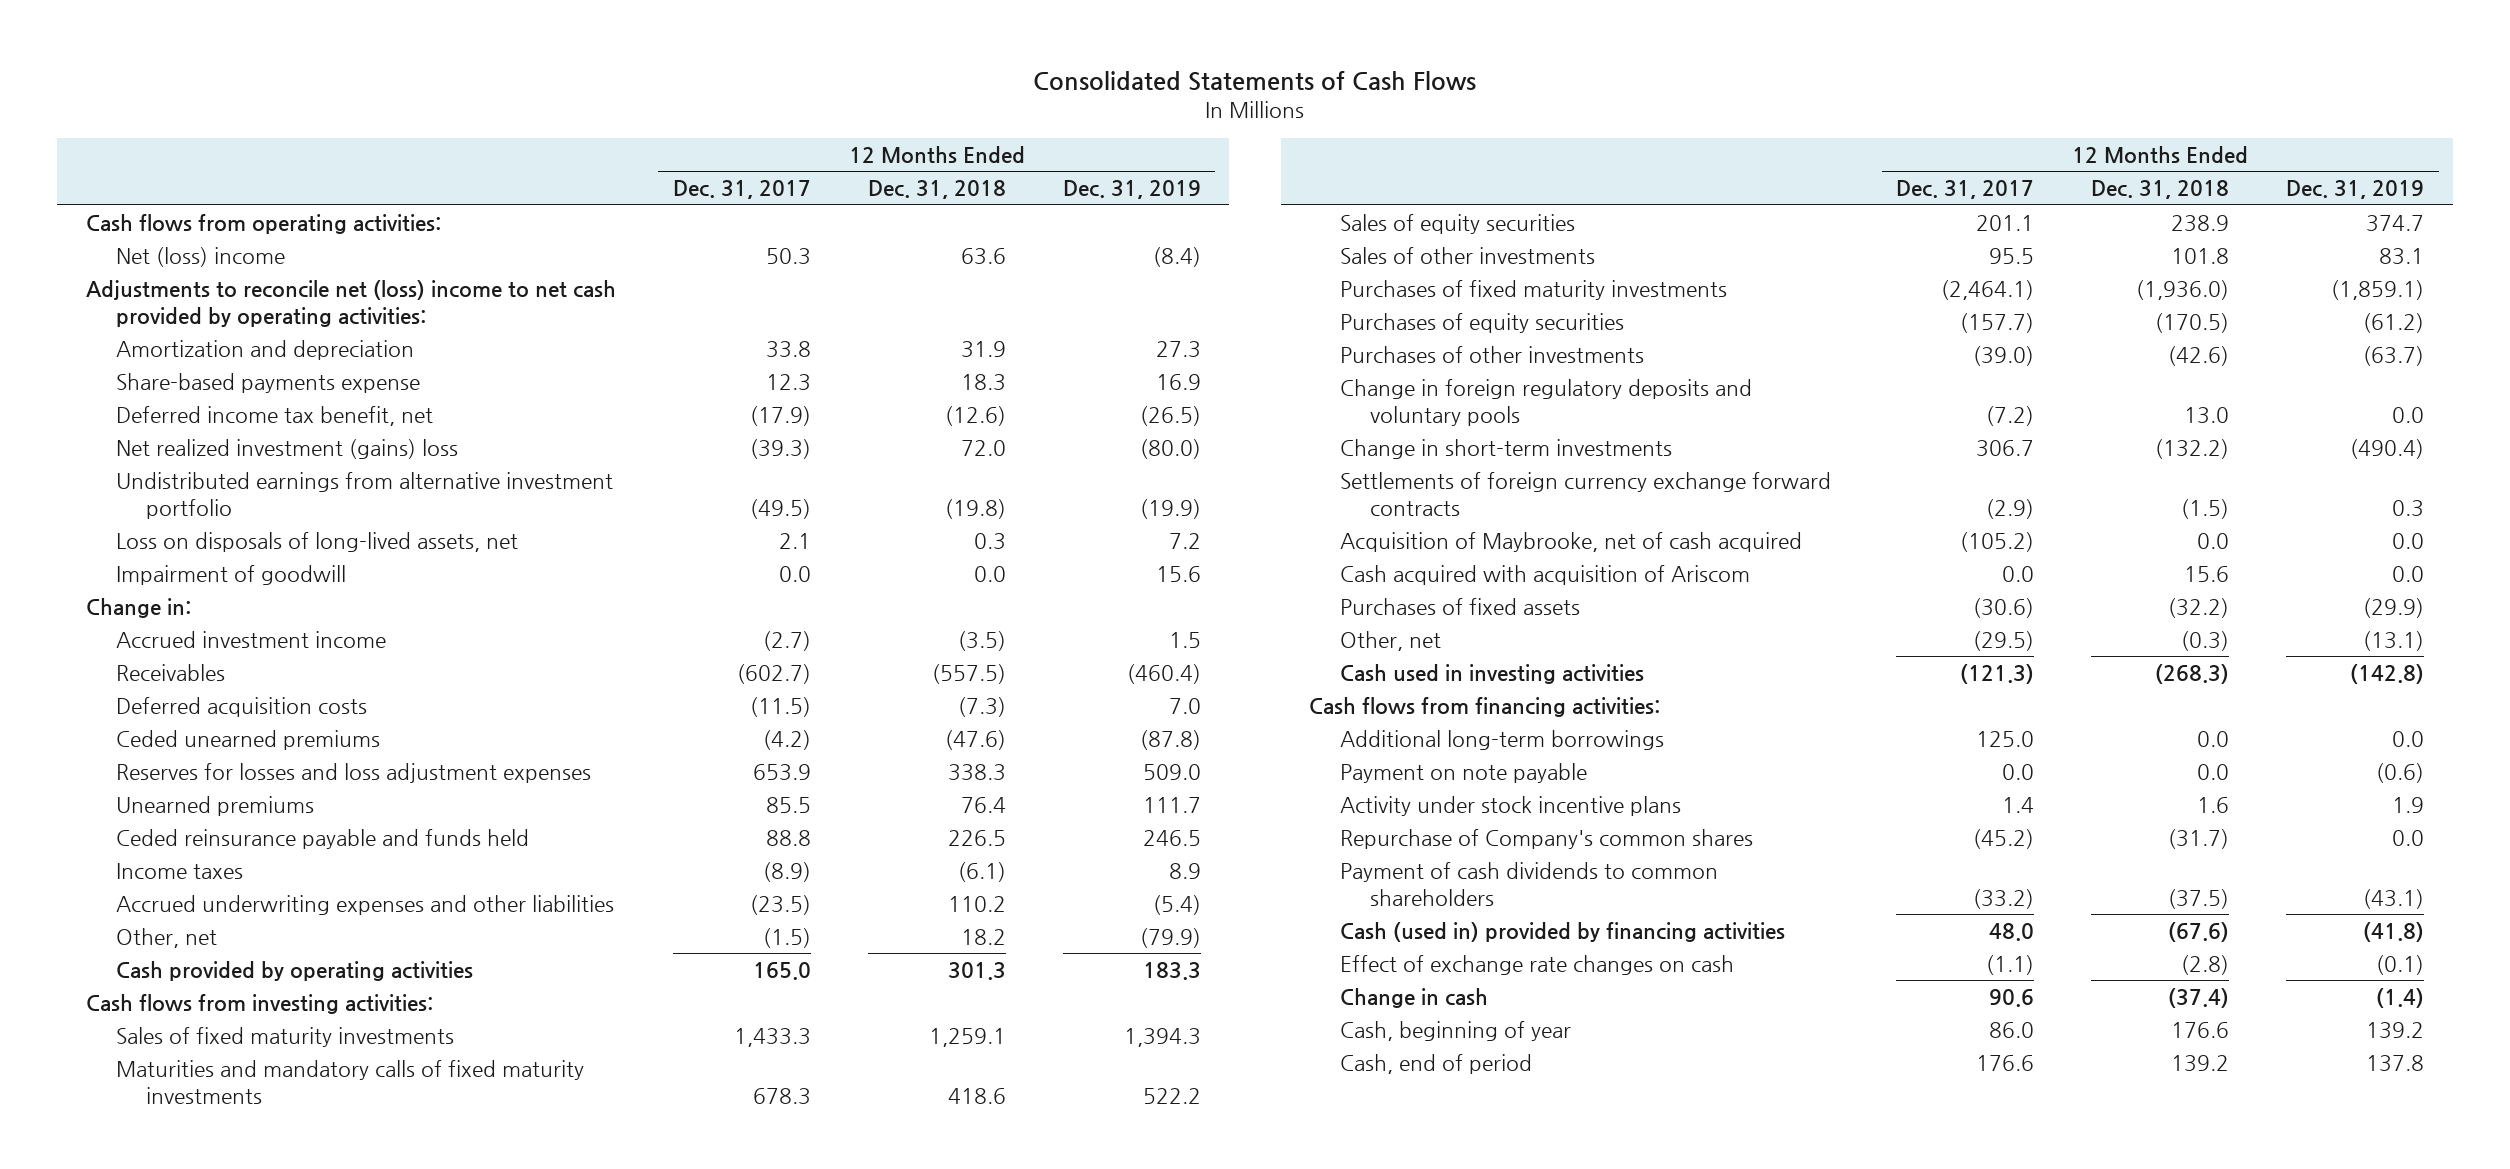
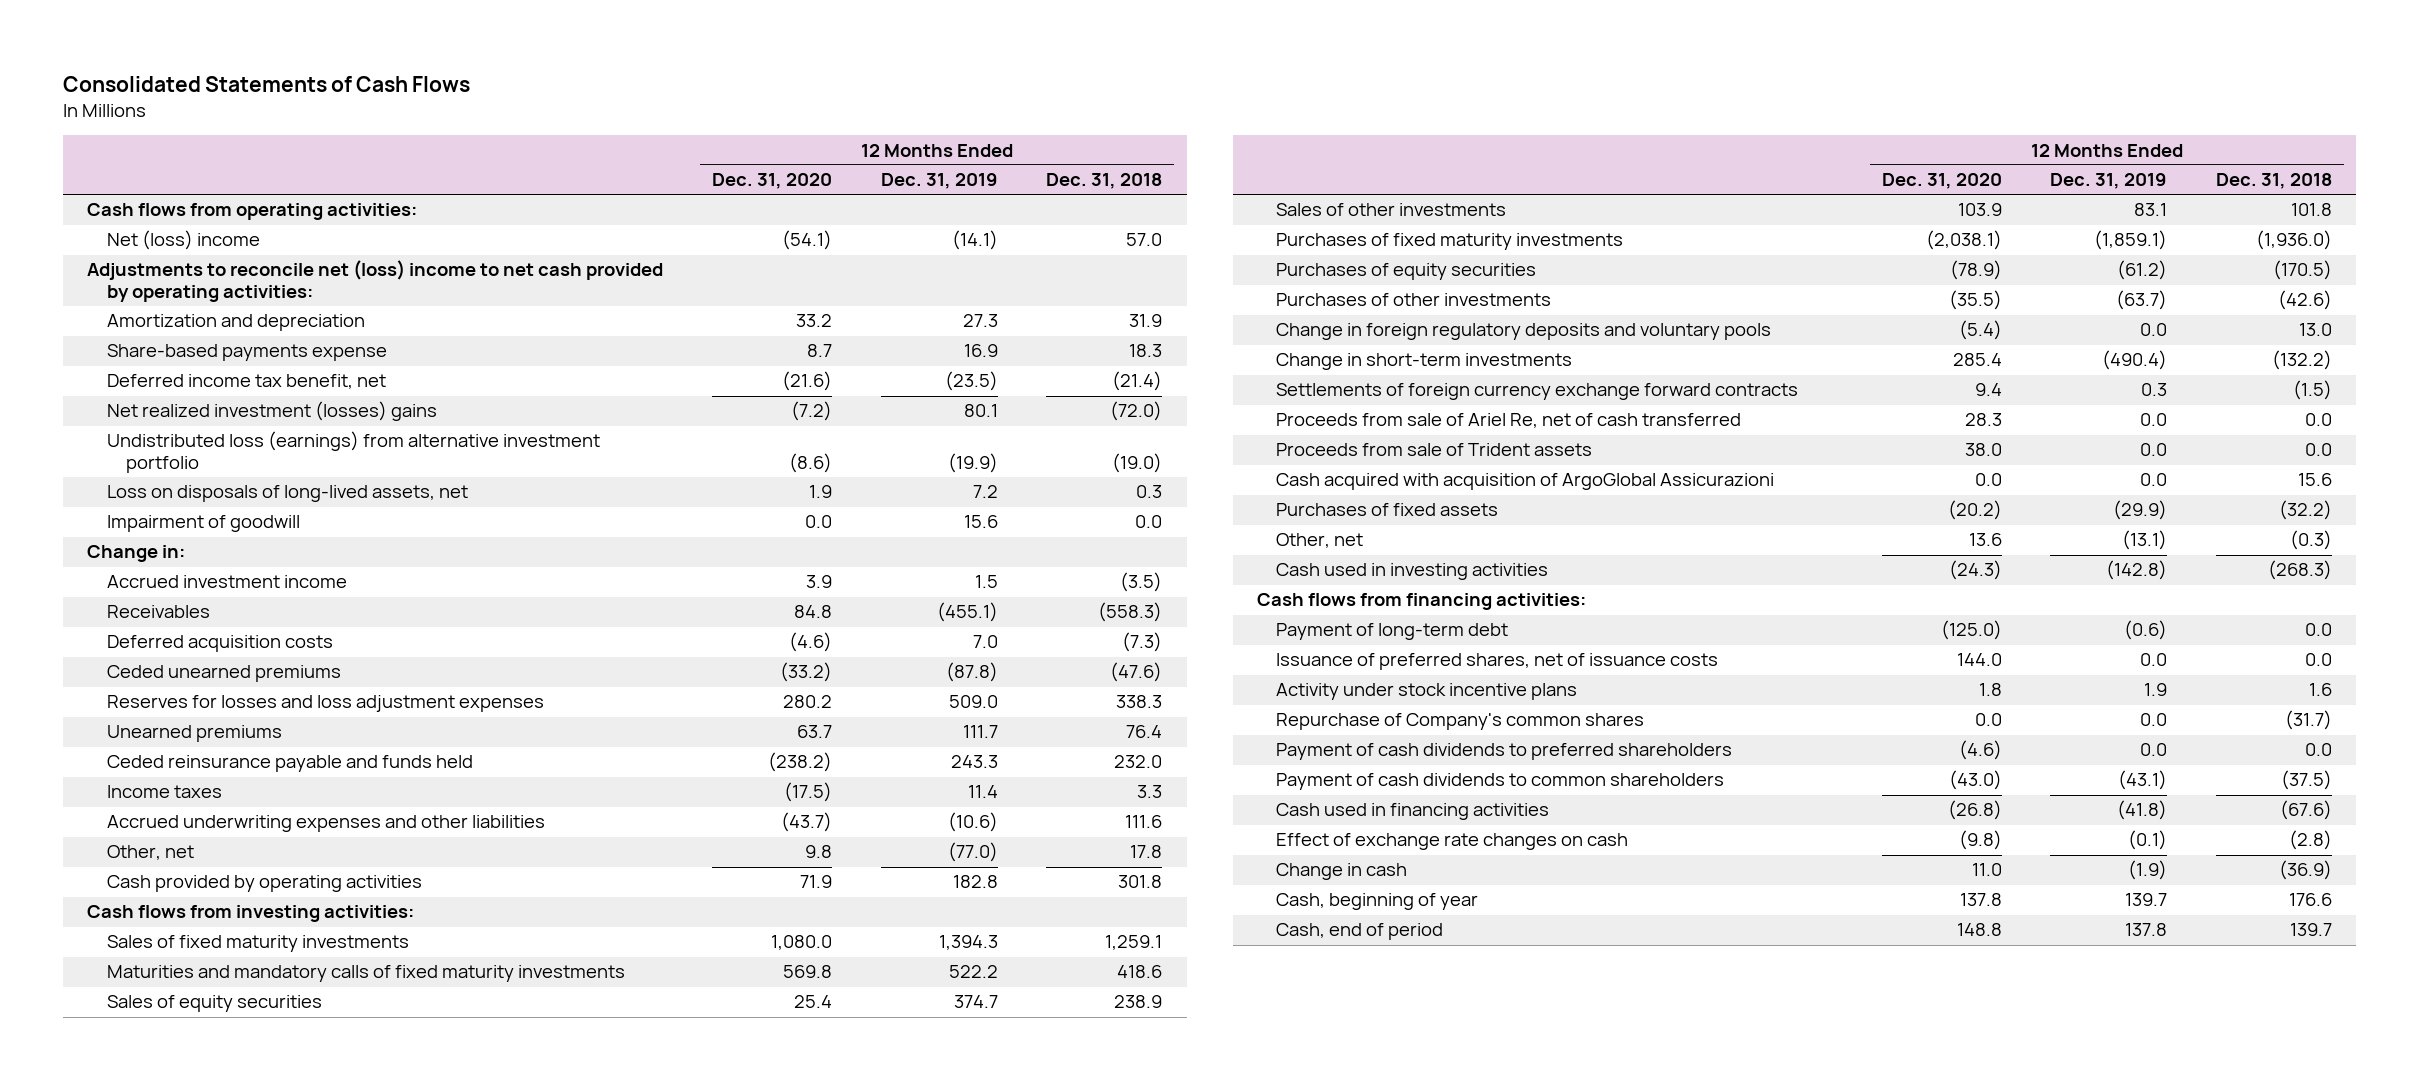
[672,180,811,200] Dec. 31, 2017 -> none
none -> [712,173,833,190] Dec. 31, 2020
[960,247,1006,265] 63.6 -> [1126,233,1163,247] 57.0
[1152,246,1201,267] (8.4) -> [951,230,998,251] (14.1)
[944,405,1006,426] (12.6) -> [1112,371,1163,392] (21.4)
[1139,405,1201,426] (26.5) -> [944,371,998,392] (23.5)
[115,438,458,459] Net realized investment (gains) loss -> [106,401,437,422] Net realized investment (losses) gains
[960,439,1006,456] 72.0 -> [1110,401,1163,422] (72.0)
[1139,438,1201,459] (80.0) -> [963,404,998,418] 80.1
[115,471,613,519] Undistributed earnings from alternative investment portfolio -> [106,431,600,474] Undistributed loss (earnings) from alternative investment portfolio
[944,498,1006,519] (19.8) -> [1112,453,1163,474] (19.0)
[931,663,1006,684] (557.5) -> [1098,602,1163,623] (558.3)
[1126,663,1201,684] (460.4) -> [936,602,998,623] (455.1)
[947,829,1006,846] 226.5 -> [1114,755,1163,769] 232.0
[1142,829,1201,846] 246.5 -> [950,755,998,769] 243.3
[957,861,1006,882] (6.1) -> [1137,785,1163,799] 3.3
[1168,862,1201,879] 8.9 -> [967,785,998,799] 11.4
[947,895,1006,912] 110.2 -> [1125,815,1163,829] 111.6
[1152,894,1201,915] (5.4) -> [947,812,998,833] (10.6)
[960,928,1006,945] 18.2 -> [1130,845,1163,859] 17.8
[1139,927,1201,948] (79.9) -> [947,842,998,863] (77.0)
[947,961,1006,980] 301.3 -> [1118,875,1163,889] 301.8
[1142,961,1201,980] 183.3 -> [952,875,998,889] 182.8
[1339,531,1802,552] Acquisition of Maybrooke, net of cash acquired -> none
none -> [1276,413,1742,429] Proceeds from sale of Ariel Re, net of cash transferred
none -> [1276,443,1593,457] Proceeds from sale of Trident assets
[1339,564,1750,585] Cash acquired with acquisition of Ariscom -> [1276,473,1775,491] Cash acquired with acquisition of ArgoGlobal Assicurazioni
[1339,729,1664,750] Additional long-term borrowings -> none
[1339,762,1587,783] Payment on note payable -> [1276,623,1509,641] Payment of long-term debt
none -> [1276,653,1719,671] Issuance of preferred shares, net of issuance costs
none -> [1276,743,1733,761] Payment of cash dividends to preferred shareholders
[1339,921,1785,942] Cash (used in) provided by financing activities -> [1276,803,1550,821] Cash used in financing activities
[2168,987,2230,1008] (37.4) -> [2278,860,2332,881] (36.9)
[2376,987,2425,1008] (1.4) -> [2128,860,2168,881] (1.9)
[2366,1021,2425,1039] 139.2 -> [2125,893,2168,907] 139.7
[2171,1054,2230,1072] 139.2 -> [2289,923,2332,937] 139.7

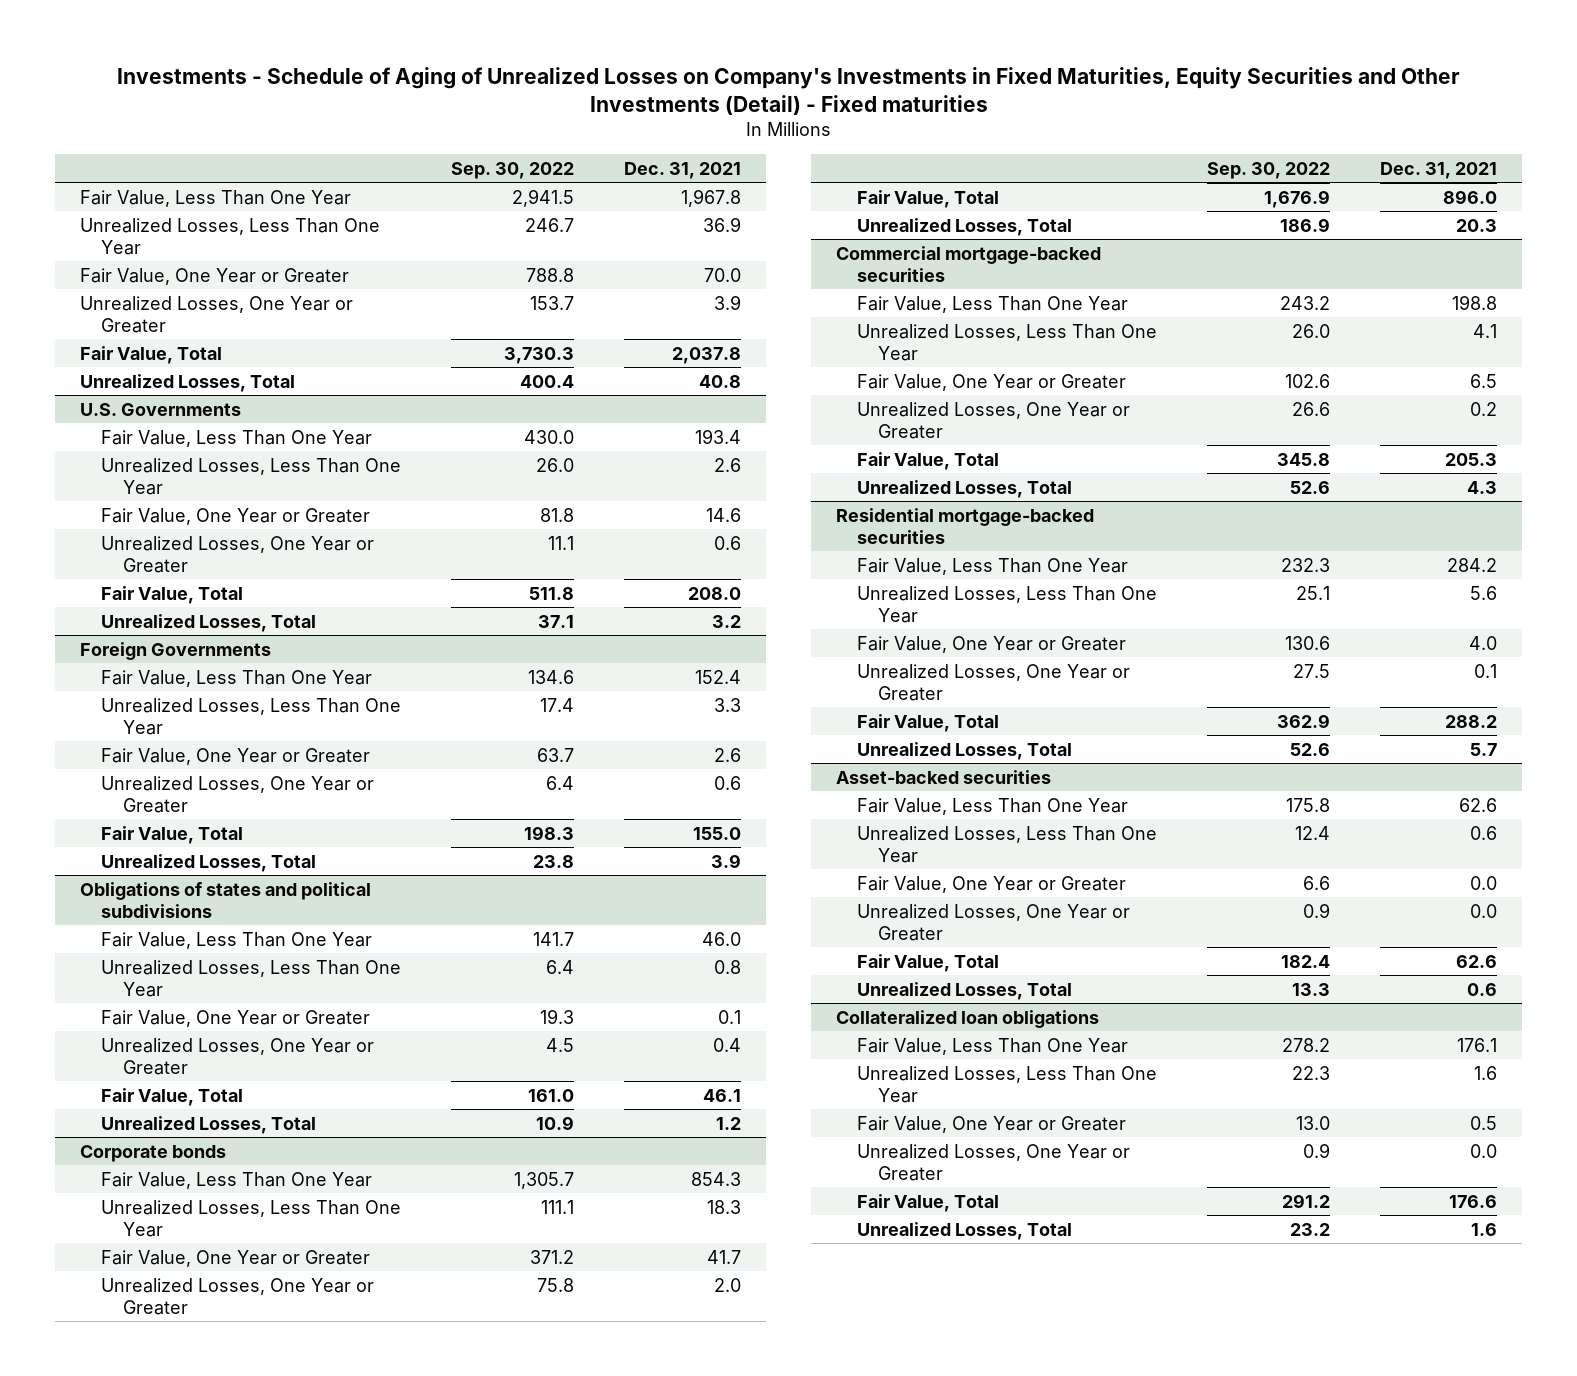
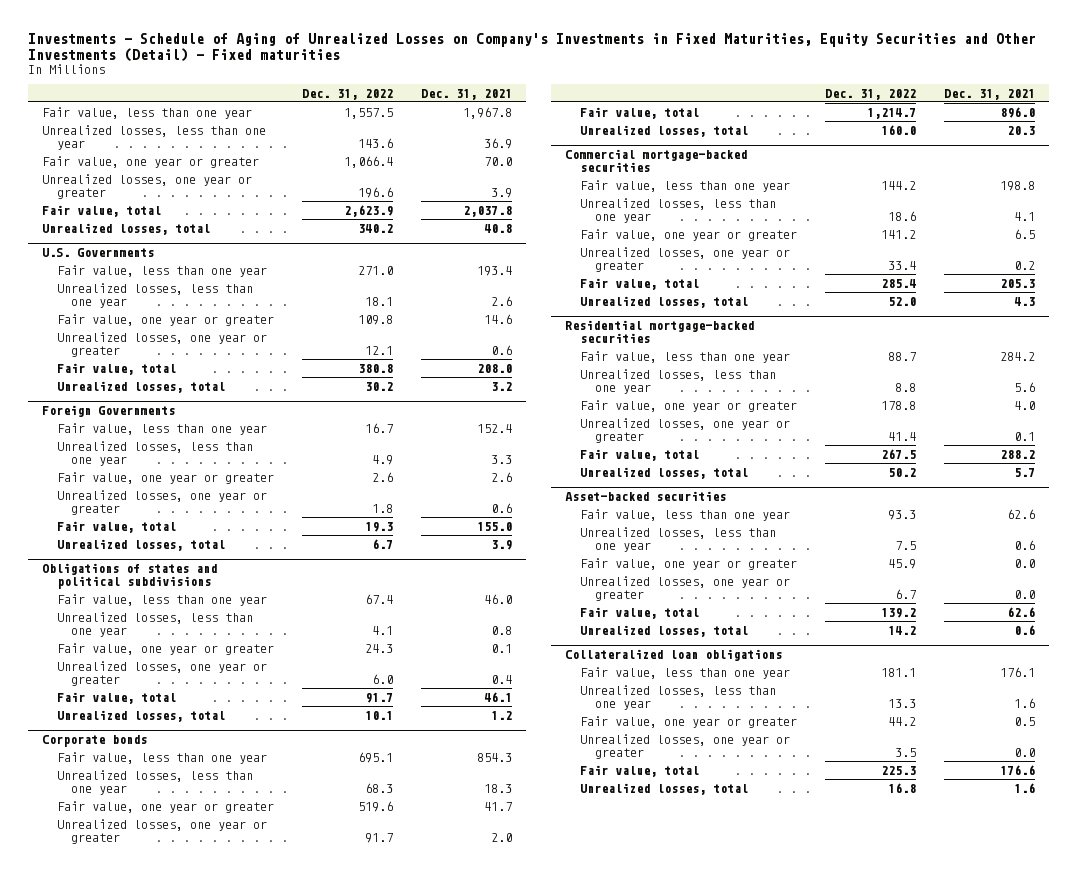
[451,162,575,180] Sep. 30, 2022 -> none
none -> [301,88,393,100] Dec. 31, 2022
[80,189,352,207] Fair Value, Less Than One Year -> [41,106,252,119] Fair value, less than one year
[80,217,381,256] Unrealized Losses, Less Than One Year -> [41,124,266,150] Unrealized losses, less than one year
[80,267,350,285] Fair Value, One Year or Greater -> [41,155,259,168] Fair value, one year or greater
[80,295,354,334] Unrealized Losses, One Year or Greater -> [41,173,252,199] Unrealized losses, one year or greater
[80,345,223,364] Fair Value, Total -> [41,204,161,217] Fair value, total
[80,373,296,392] Unrealized Losses, Total -> [41,222,210,235] Unrealized losses, total
[101,429,373,447] Fair Value, Less Than One Year -> [56,264,267,277] Fair value, less than one year
[101,457,402,496] Unrealized Losses, Less Than One Year -> [56,282,253,308] Unrealized losses, less than one year
[101,507,371,525] Fair Value, One Year or Greater -> [56,313,274,326] Fair value, one year or greater
[101,535,375,574] Unrealized Losses, One Year or Greater -> [56,331,267,357] Unrealized losses, one year or greater
[101,585,244,604] Fair Value, Total -> [56,362,176,375] Fair value, total
[101,613,317,632] Unrealized Losses, Total -> [56,380,225,393] Unrealized losses, total
[101,669,373,687] Fair Value, Less Than One Year -> [56,422,267,435] Fair value, less than one year
[101,697,402,736] Unrealized Losses, Less Than One Year -> [56,440,253,466] Unrealized losses, less than one year
[101,747,371,765] Fair Value, One Year or Greater -> [56,471,274,484] Fair value, one year or greater
[101,775,375,814] Unrealized Losses, One Year or Greater -> [56,489,267,515] Unrealized losses, one year or greater
[101,825,244,844] Fair Value, Total -> [56,520,176,533] Fair value, total
[101,853,317,872] Unrealized Losses, Total -> [56,538,225,551] Unrealized losses, total
[101,931,373,949] Fair Value, Less Than One Year -> [56,593,267,606] Fair value, less than one year
[101,959,402,998] Unrealized Losses, Less Than One Year -> [56,611,253,637] Unrealized losses, less than one year
[101,1009,371,1027] Fair Value, One Year or Greater -> [56,642,274,655] Fair value, one year or greater
[101,1037,375,1076] Unrealized Losses, One Year or Greater -> [56,660,267,686] Unrealized losses, one year or greater
[101,1087,244,1106] Fair Value, Total -> [56,691,176,704] Fair value, total
[101,1115,317,1134] Unrealized Losses, Total -> [56,709,225,722] Unrealized losses, total
[101,1171,373,1189] Fair Value, Less Than One Year -> [56,751,267,764] Fair value, less than one year
[101,1199,402,1238] Unrealized Losses, Less Than One Year -> [56,769,253,795] Unrealized losses, less than one year
[101,1249,371,1267] Fair Value, One Year or Greater -> [56,800,274,813] Fair value, one year or greater
[101,1277,375,1316] Unrealized Losses, One Year or Greater -> [56,818,267,844] Unrealized losses, one year or greater
[857,189,1000,208] Fair Value, Total -> [580,106,700,119] Fair value, total
[857,217,1073,236] Unrealized Losses, Total -> [580,124,749,137] Unrealized losses, total
[857,295,1129,313] Fair Value, Less Than One Year -> [580,179,791,192] Fair value, less than one year
[857,323,1158,362] Unrealized Losses, Less Than One Year -> [580,197,777,223] Unrealized losses, less than one year
[857,373,1127,391] Fair Value, One Year or Greater -> [580,228,798,241] Fair value, one year or greater
[857,401,1131,440] Unrealized Losses, One Year or Greater -> [580,246,791,272] Unrealized losses, one year or greater
[857,451,1000,470] Fair Value, Total -> [580,277,700,290] Fair value, total
[857,479,1073,498] Unrealized Losses, Total -> [580,295,749,308] Unrealized losses, total
[857,557,1129,575] Fair Value, Less Than One Year -> [580,350,791,363] Fair value, less than one year
[857,585,1158,624] Unrealized Losses, Less Than One Year -> [580,368,777,394] Unrealized losses, less than one year
[857,635,1127,653] Fair Value, One Year or Greater -> [580,399,798,412] Fair value, one year or greater
[857,663,1131,702] Unrealized Losses, One Year or Greater -> [580,417,791,443] Unrealized losses, one year or greater
[857,713,1000,732] Fair Value, Total -> [580,448,700,461] Fair value, total
[857,741,1073,760] Unrealized Losses, Total -> [580,466,749,479] Unrealized losses, total
[857,797,1129,815] Fair Value, Less Than One Year -> [580,508,791,521] Fair value, less than one year
[857,825,1158,864] Unrealized Losses, Less Than One Year -> [580,526,777,552] Unrealized losses, less than one year
[857,875,1127,893] Fair Value, One Year or Greater -> [580,557,798,570] Fair value, one year or greater
[857,903,1131,942] Unrealized Losses, One Year or Greater -> [580,575,791,601] Unrealized losses, one year or greater
[857,953,1000,972] Fair Value, Total -> [580,606,700,619] Fair value, total
[857,981,1073,1000] Unrealized Losses, Total -> [580,624,749,637] Unrealized losses, total
[857,1037,1129,1055] Fair Value, Less Than One Year -> [580,666,791,679] Fair value, less than one year
[857,1065,1158,1104] Unrealized Losses, Less Than One Year -> [580,684,777,710] Unrealized losses, less than one year
[857,1115,1127,1133] Fair Value, One Year or Greater -> [580,715,798,728] Fair value, one year or greater
[857,1143,1131,1182] Unrealized Losses, One Year or Greater -> [580,733,791,759] Unrealized losses, one year or greater
[857,1193,1000,1212] Fair Value, Total -> [580,764,700,777] Fair value, total
[857,1221,1073,1240] Unrealized Losses, Total -> [580,782,749,795] Unrealized losses, total

